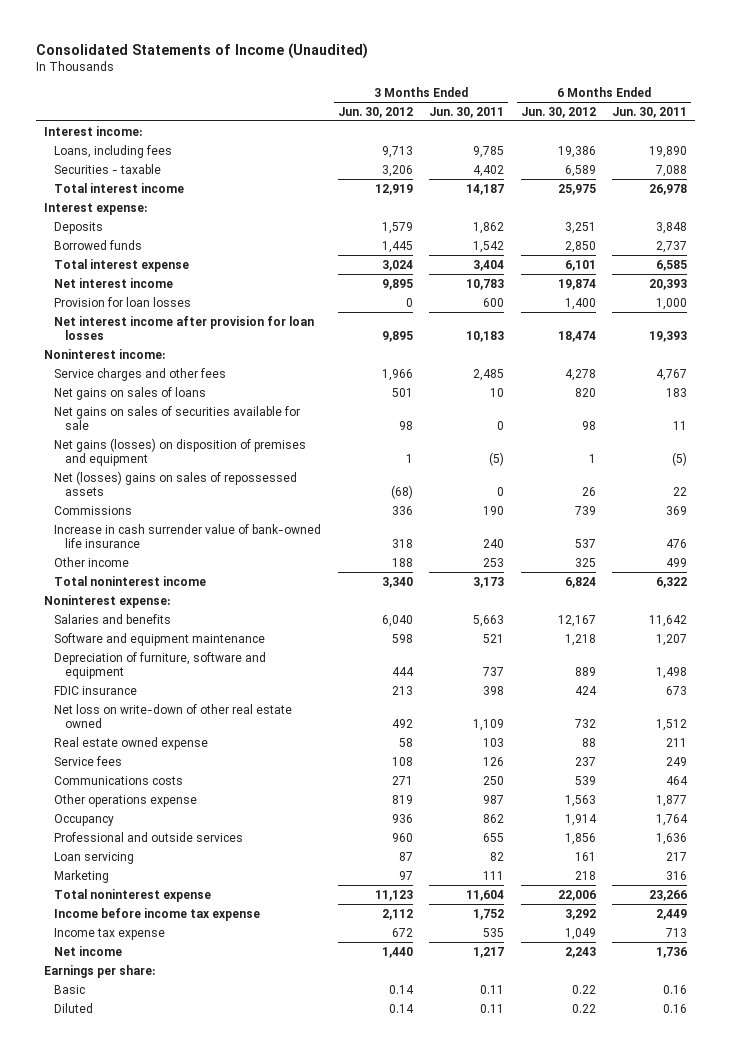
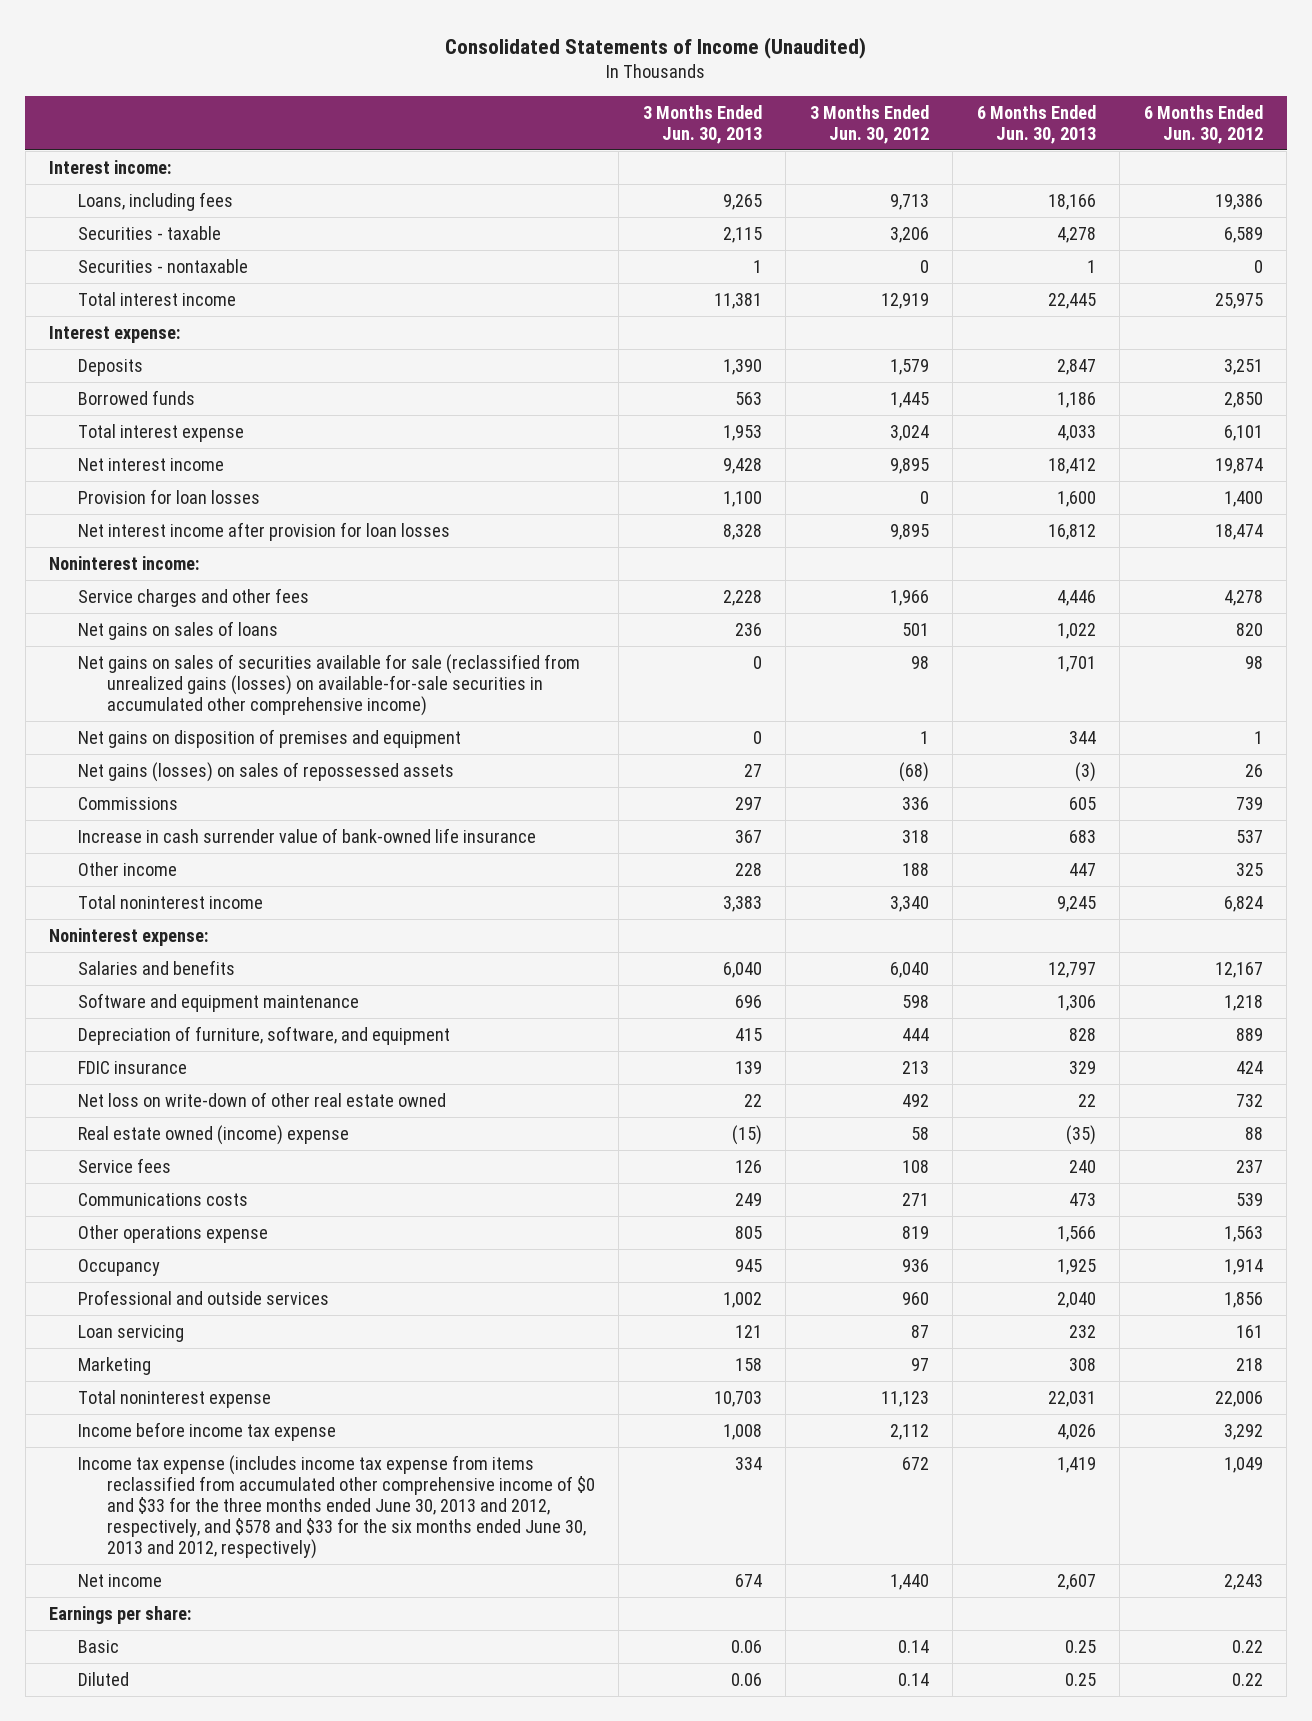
[429,106,505,118] Jun. 30, 2011 -> none
[612,106,688,118] Jun. 30, 2011 -> none
none -> [642,104,762,145] 3 Months Ended Jun. 30, 2013
none -> [976,104,1096,145] 6 Months Ended Jun. 30, 2013
none -> [78,258,249,273] Securities - nontaxable
[54,405,301,430] Net gains on sales of securities available for sale -> [78,653,581,716] Net gains on sales of securities available for sale (reclassified from unrealized gains (losses) on available-for-sale securities in accumulated other comprehensive income)
[54,437,307,466] Net gains (losses) on disposition of premises and equipment -> [78,728,462,748] Net gains on disposition of premises and equipment
[54,470,298,496] Net (losses) gains on sales of repossessed assets -> [78,761,455,782] Net gains (losses) on sales of repossessed assets
[54,651,267,679] Depreciation of furniture, software and equipment -> [78,1025,451,1045] Depreciation of furniture, software, and equipment
[54,736,209,750] Real estate owned expense -> [78,1124,350,1145] Real estate owned (income) expense
[54,927,166,940] Income tax expense -> [78,1454,595,1559] Income tax expense (includes income tax expense from items reclassified from accumulated other comprehensive income of $0 and $33 for the three months ended June 30, 2013 and 2012, respectively, and $578 and $33 for the six months ended June 30, 2013 and 2012, respectively)

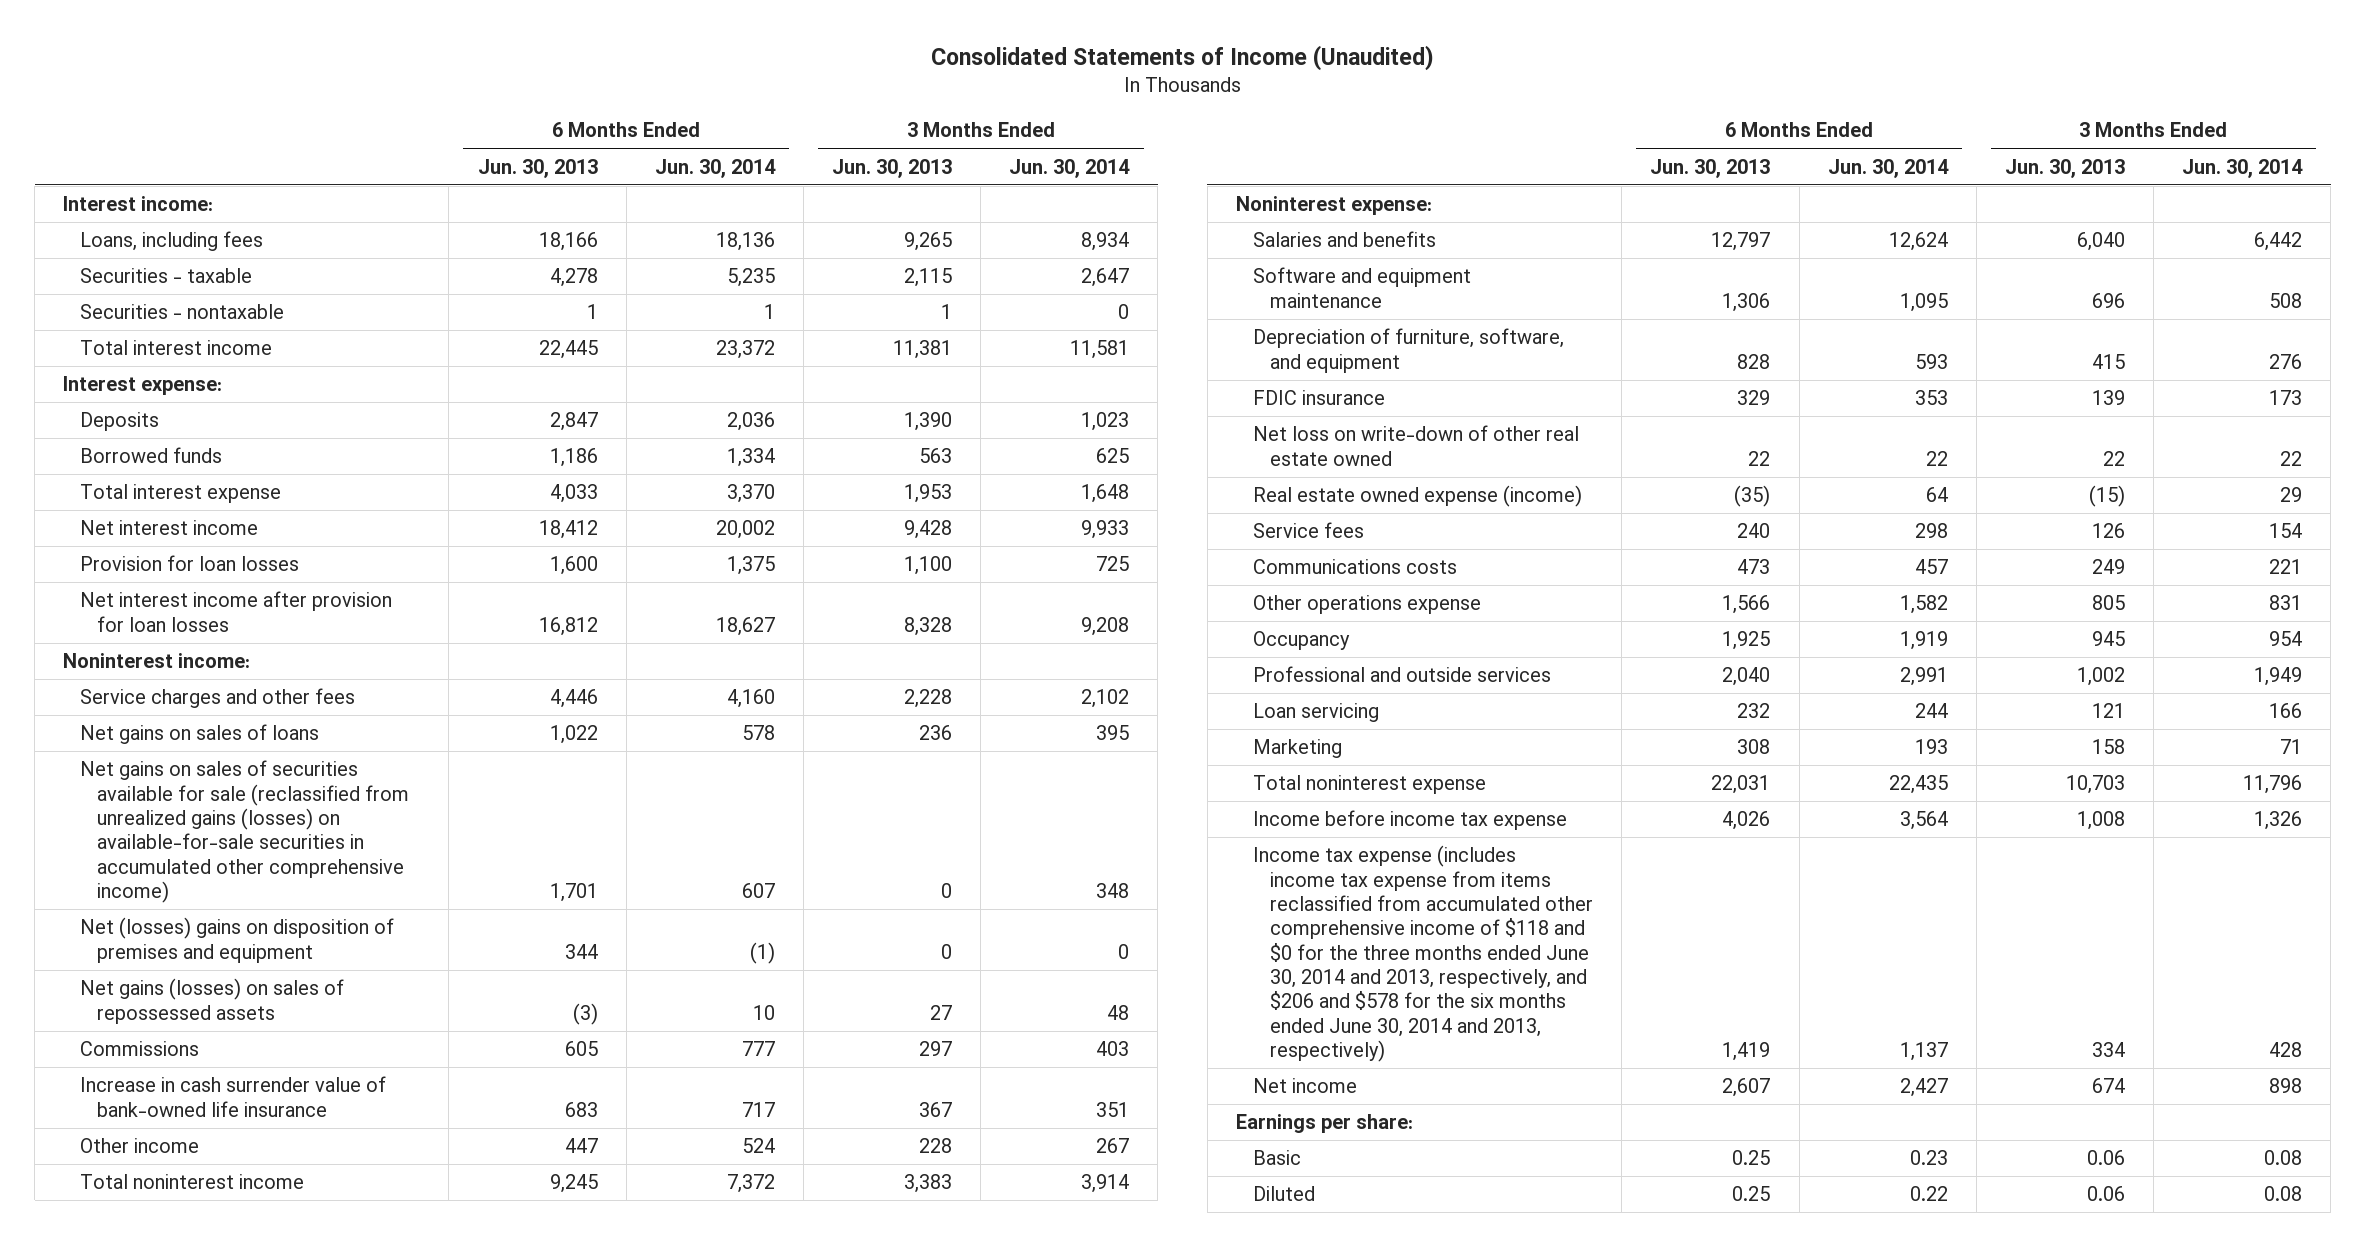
[809,104,929,145] 3 Months Ended Jun. 30, 2012 -> none
[1143,104,1263,145] 6 Months Ended Jun. 30, 2012 -> none
none -> [654,158,776,178] Jun. 30, 2014
none -> [1009,158,1131,178] Jun. 30, 2014
[78,728,462,748] Net gains on disposition of premises and equipment -> [80,917,395,963] Net (losses) gains on disposition of premises and equipment
[78,1124,350,1145] Real estate owned (income) expense -> [1253,485,1583,508] Real estate owned expense (income)
[78,1454,595,1559] Income tax expense (includes income tax expense from items reclassified from accumulated other comprehensive income of $0 and $33 for the three months ended June 30, 2013 and 2012, respectively, and $578 and $33 for the six months ended June 30, 2013 and 2012, respectively) -> [1253,845,1594,1063] Income tax expense (includes income tax expense from items reclassified from accumulated other comprehensive income of $118 and $0 for the three months ended June 30, 2014 and 2013, respectively, and $206 and $578 for the six months ended June 30, 2014 and 2013, respectively)

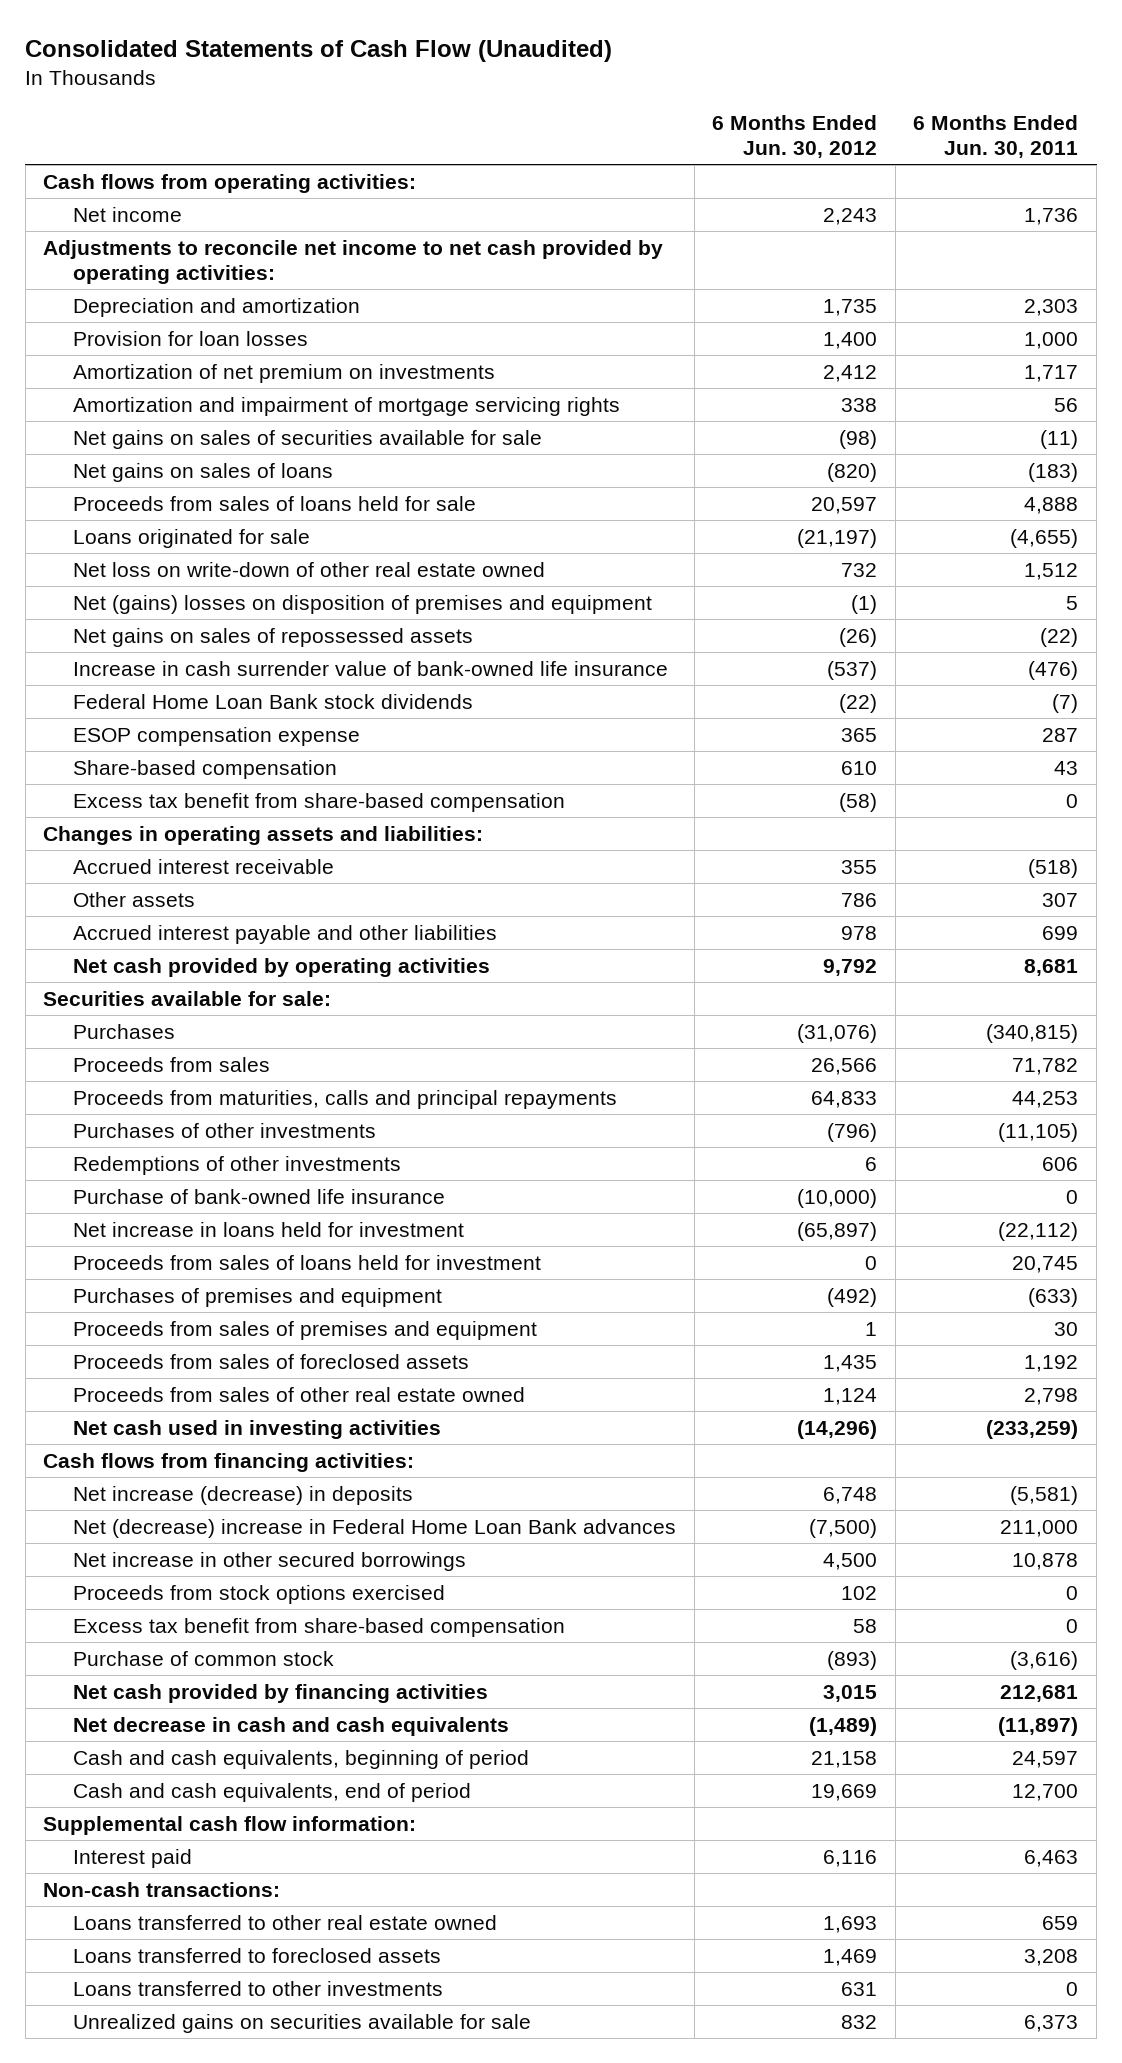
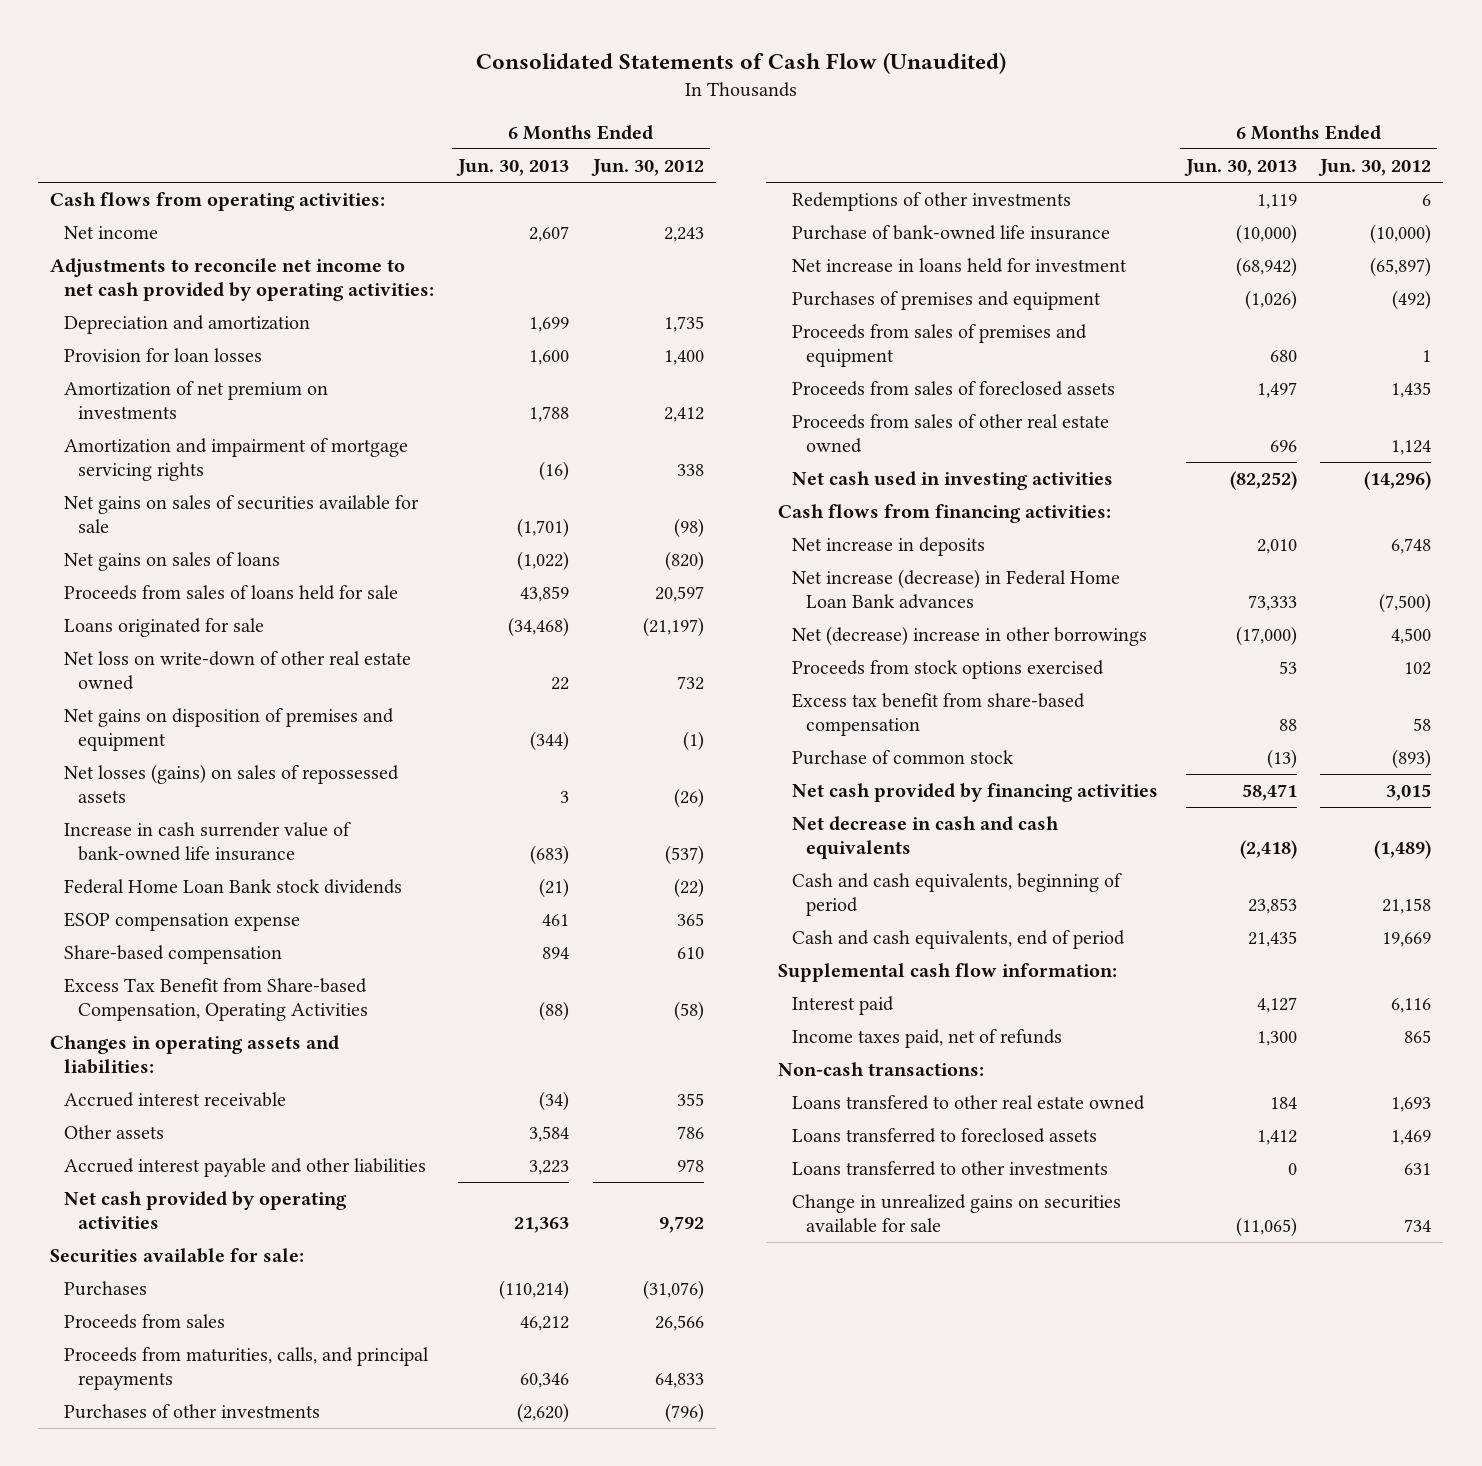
[913,114,1079,158] 6 Months Ended Jun. 30, 2011 -> none
none -> [456,158,570,176] Jun. 30, 2013
[73,594,653,614] Net (gains) losses on disposition of premises and equipment -> [64,708,395,752] Net gains on disposition of premises and equipment
[73,627,474,647] Net gains on sales of repossessed assets -> [64,764,400,804] Net losses (gains) on sales of repossessed assets
[73,792,566,812] Excess tax benefit from share-based compensation -> [64,978,369,1022] Excess Tax Benefit from Share-based Compensation, Operating Activities
[73,1089,618,1109] Proceeds from maturities, calls and principal repayments -> [64,1347,430,1391] Proceeds from maturities, calls, and principal repayments
[73,1254,542,1270] Proceeds from sales of loans held for investment -> none
[73,1485,414,1505] Net increase (decrease) in deposits -> [791,537,985,557] Net increase in deposits
[73,1518,677,1538] Net (decrease) increase in Federal Home Loan Bank advances -> [791,569,1120,610] Net increase (decrease) in Federal Home Loan Bank advances
[73,1551,467,1571] Net increase in other secured borrowings -> [791,626,1147,647] Net (decrease) increase in other borrowings
none -> [791,1029,1062,1049] Income taxes paid, net of refunds
[73,1914,498,1930] Loans transferred to other real estate owned -> [791,1095,1145,1111] Loans transfered to other real estate owned
[73,2013,532,2033] Unrealized gains on securities available for sale -> [791,1194,1121,1234] Change in unrealized gains on securities available for sale
[841,2014,878,2029] 832 -> [1404,1219,1432,1233] 734

